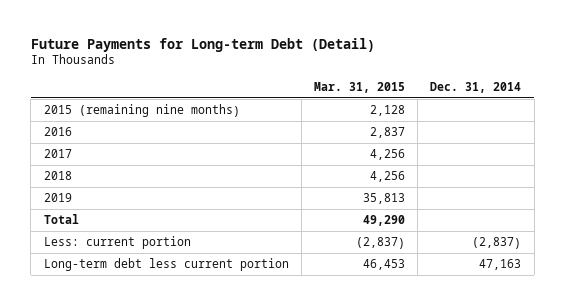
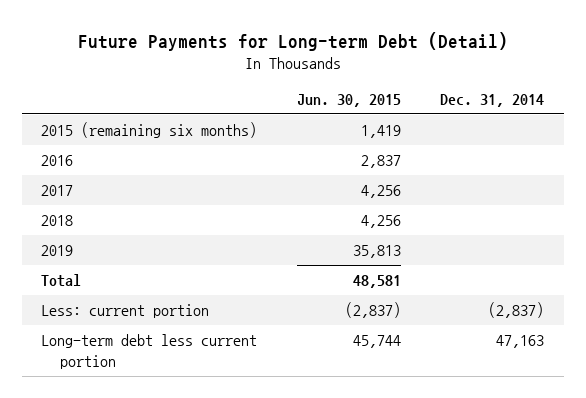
[314,82,406,94] Mar. 31, 2015 -> none
none -> [296,94,401,108] Jun. 30, 2015
[43,104,240,118] 2015 (remaining nine months) -> [41,122,258,139] 2015 (remaining six months)

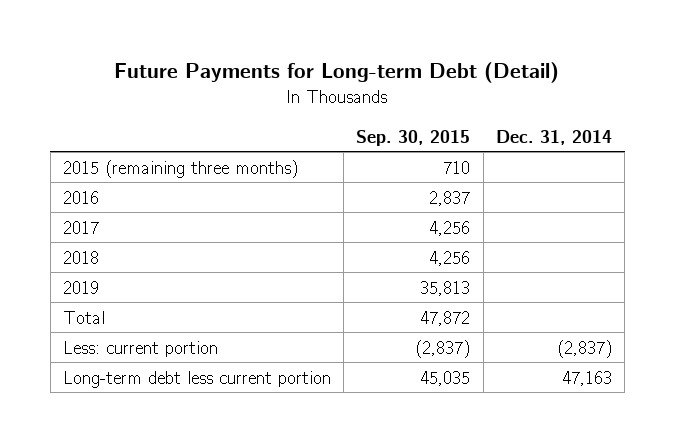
[296,94,401,108] Jun. 30, 2015 -> none
none -> [356,129,471,146] Sep. 30, 2015
[41,122,258,139] 2015 (remaining six months) -> [62,159,298,178] 2015 (remaining three months)

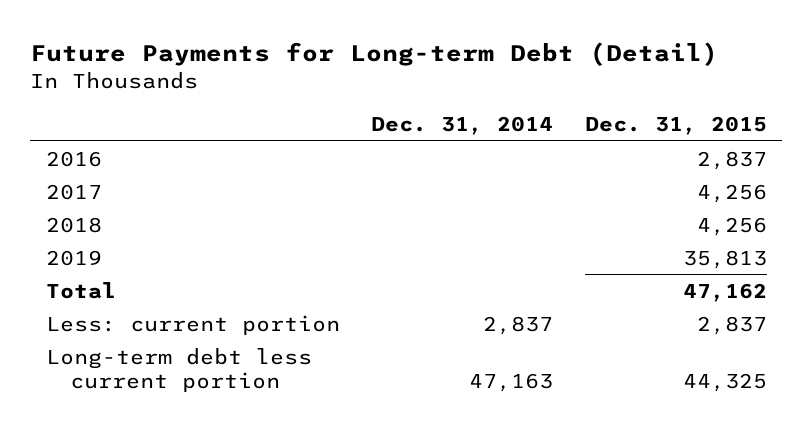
[356,129,471,146] Sep. 30, 2015 -> none
none -> [584,116,767,136] Dec. 31, 2015
[62,159,298,178] 2015 (remaining three months) -> none
[556,339,612,358] (2,837) -> [483,315,554,335] 2,837

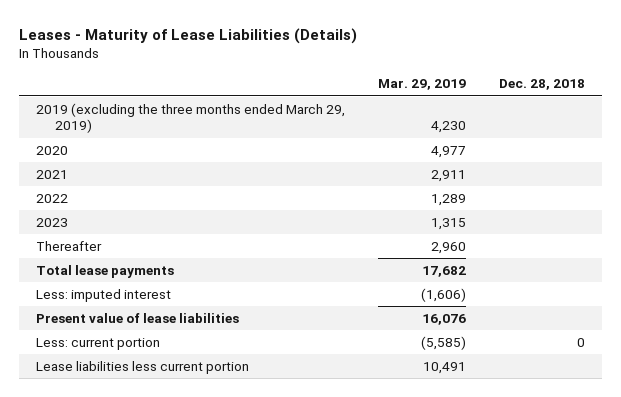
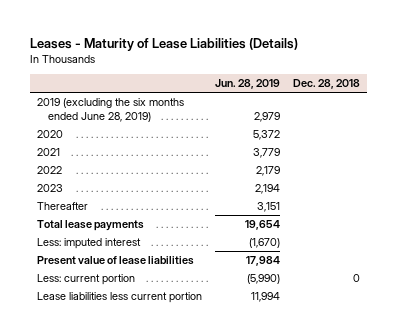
[378,79,467,91] Mar. 29, 2019 -> none
none -> [215,79,281,90] Jun. 28, 2019
[36,102,346,134] 2019 (excluding the three months ended March 29, 2019) -> [36,98,184,122] 2019 (excluding the six months ended June 28, 2019)

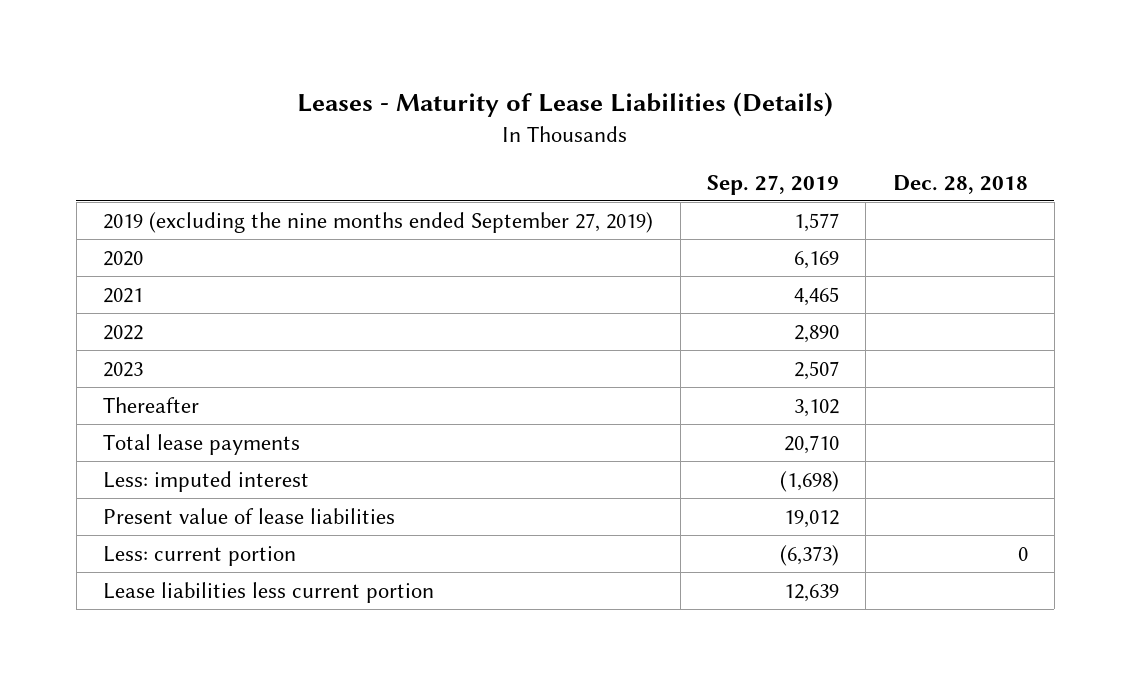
[215,79,281,90] Jun. 28, 2019 -> none
none -> [706,174,839,195] Sep. 27, 2019
[36,98,184,122] 2019 (excluding the six months ended June 28, 2019) -> [103,211,654,233] 2019 (excluding the nine months ended September 27, 2019)

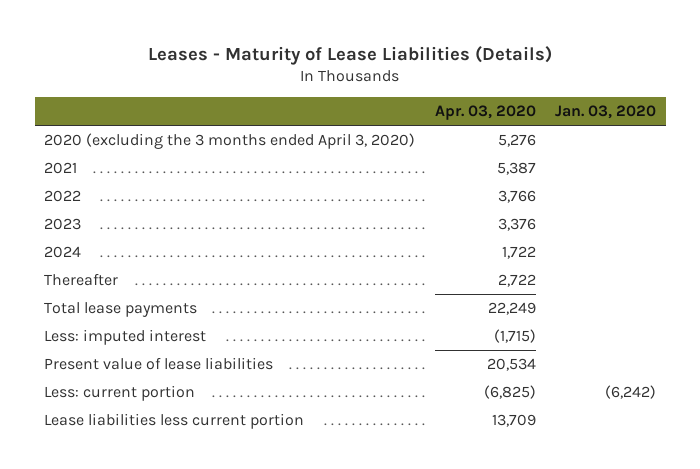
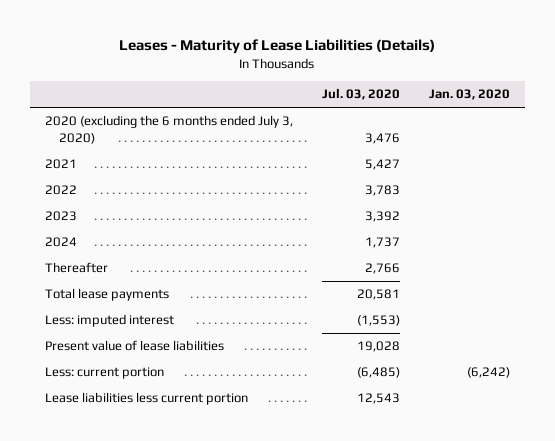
[434,105,536,121] Apr. 03, 2020 -> none
none -> [321,88,400,101] Jul. 03, 2020
[44,132,416,149] 2020 (excluding the 3 months ended April 3, 2020) -> [44,115,293,145] 2020 (excluding the 6 months ended July 3, 2020)

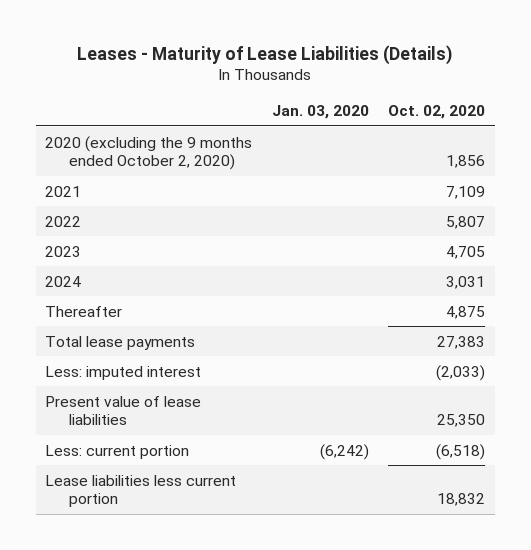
[321,88,400,101] Jul. 03, 2020 -> none
none -> [388,105,486,120] Oct. 02, 2020
[44,115,293,145] 2020 (excluding the 6 months ended July 3, 2020) -> [45,135,253,171] 2020 (excluding the 9 months ended October 2, 2020)

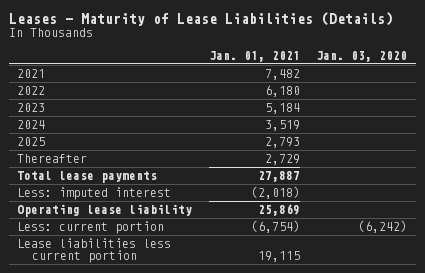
[388,105,486,120] Oct. 02, 2020 -> none
none -> [208,50,300,62] Jan. 01, 2021
[45,135,253,171] 2020 (excluding the 9 months ended October 2, 2020) -> none
none -> [17,136,46,146] 2025
[45,395,202,426] Present value of lease liabilities -> [17,203,193,217] Operating lease liability

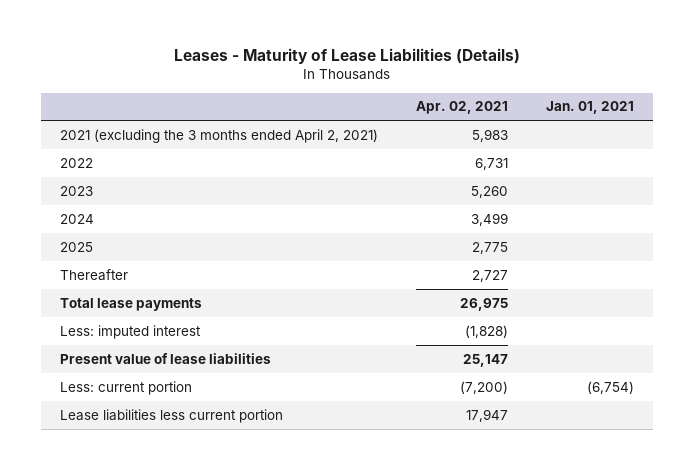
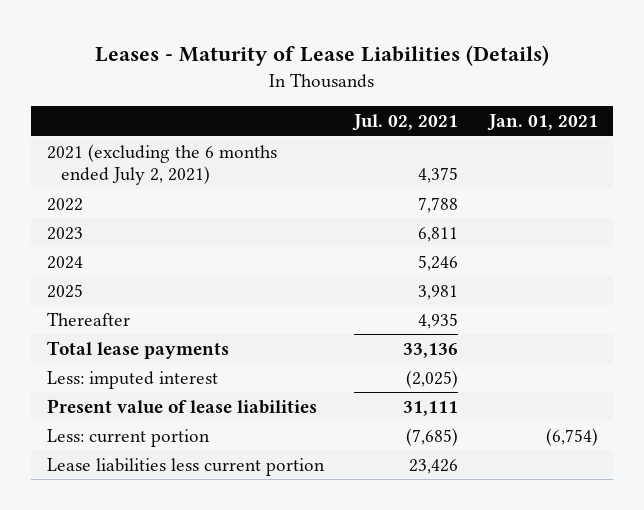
[415,101,508,115] Apr. 02, 2021 -> none
none -> [352,114,459,132] Jul. 02, 2021
[59,128,378,143] 2021 (excluding the 3 months ended April 2, 2021) -> [46,143,277,186] 2021 (excluding the 6 months ended July 2, 2021)

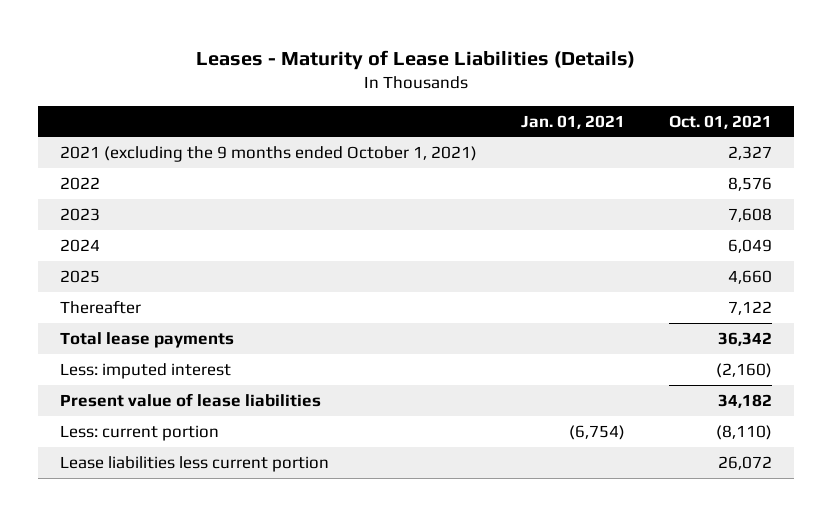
[352,114,459,132] Jul. 02, 2021 -> none
none -> [669,114,773,129] Oct. 01, 2021
[46,143,277,186] 2021 (excluding the 6 months ended July 2, 2021) -> [60,146,478,163] 2021 (excluding the 9 months ended October 1, 2021)

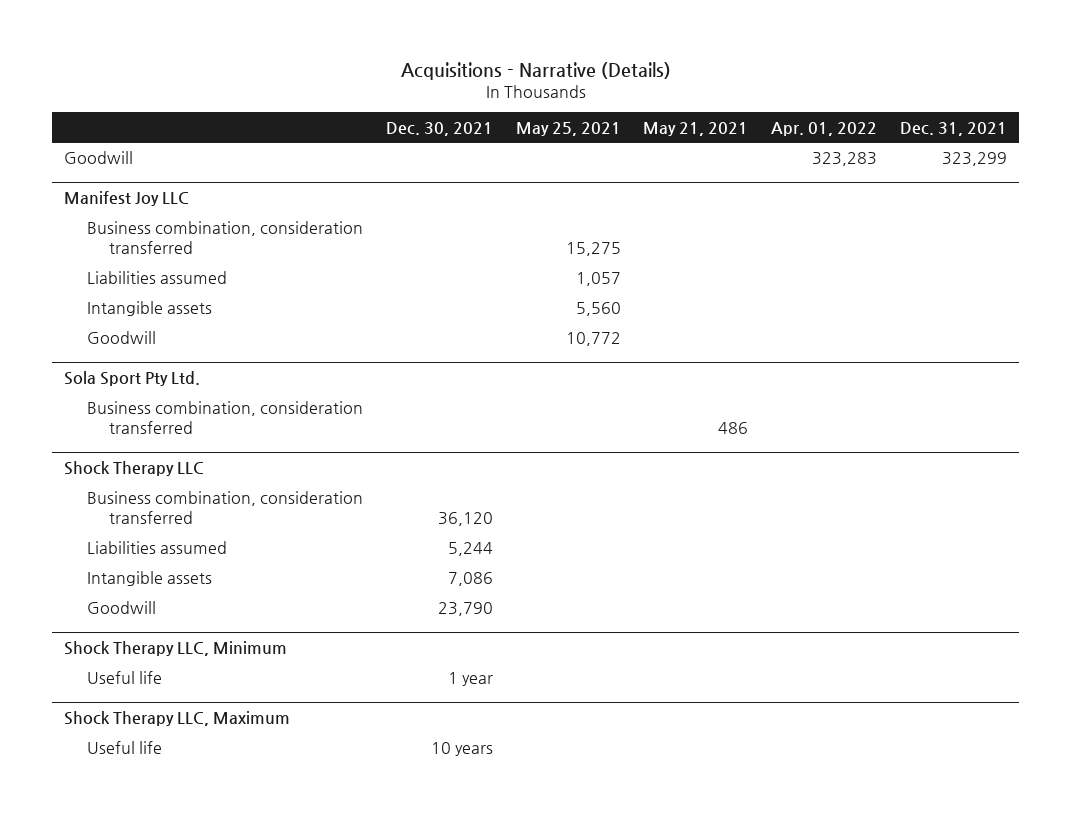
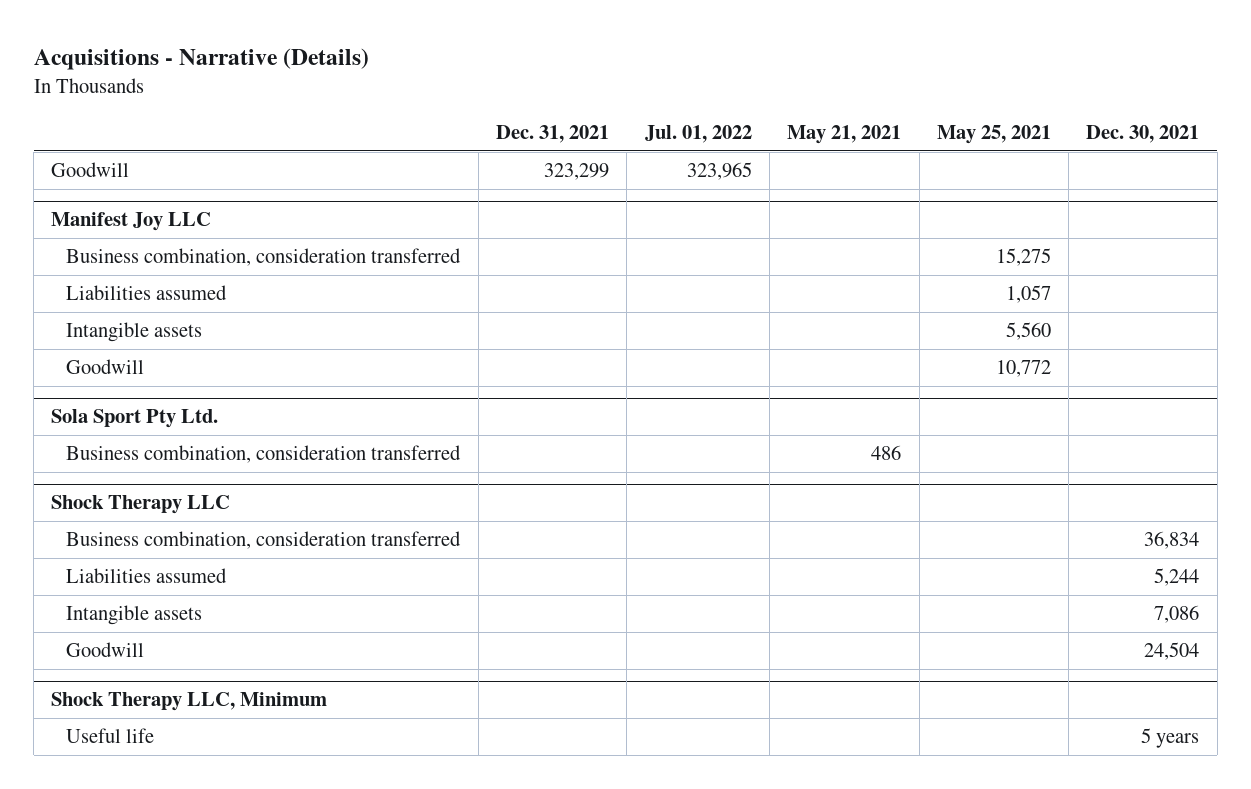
[771,121,878,136] Apr. 01, 2022 -> none
none -> [644,124,752,143] Jul. 01, 2022
[437,512,493,527] 36,120 -> [1144,531,1200,550] 36,834
[437,602,493,617] 23,790 -> [1144,642,1200,661] 24,504
[63,711,290,727] Shock Therapy LLC, Maximum -> none
[86,741,162,755] Useful life -> none
[447,672,493,687] 1 year -> [1141,728,1200,749] 5 years

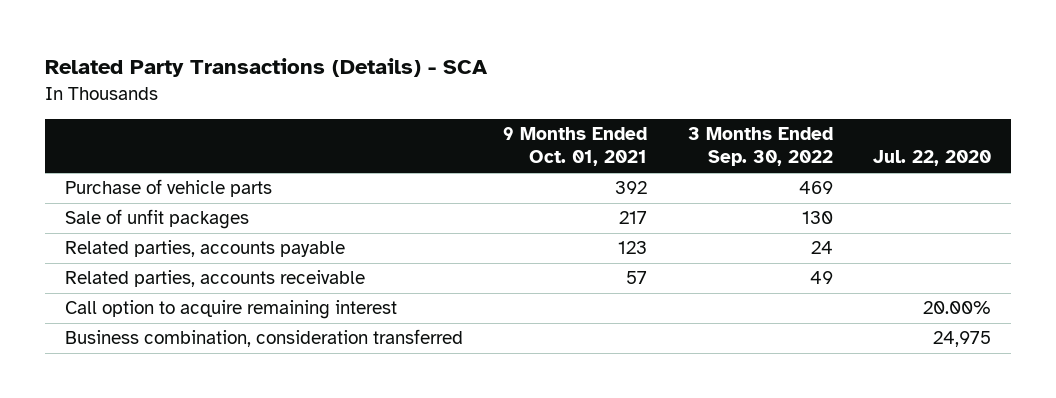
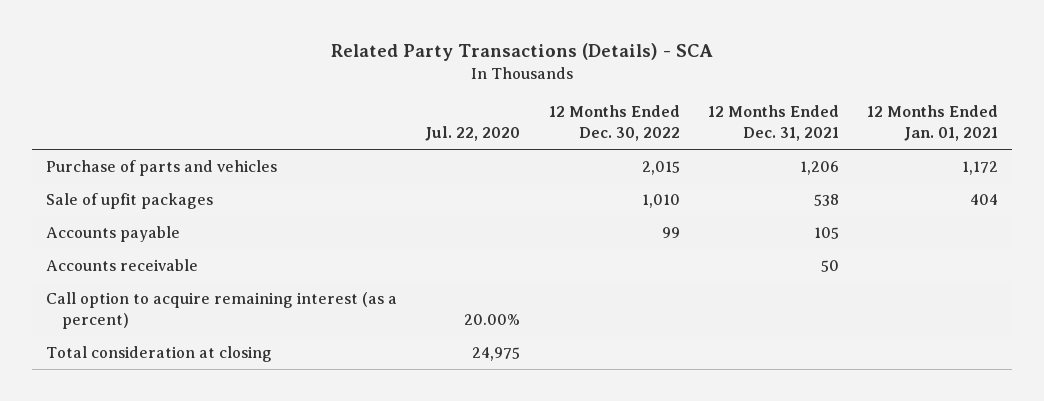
[503,127,648,167] 9 Months Ended Oct. 01, 2021 -> none
[687,127,833,167] 3 Months Ended Sep. 30, 2022 -> none
none -> [548,105,680,141] 12 Months Ended Dec. 30, 2022
none -> [707,105,839,141] 12 Months Ended Dec. 31, 2021
none -> [867,105,999,141] 12 Months Ended Jan. 01, 2021
[64,179,272,198] Purchase of vehicle parts -> [46,160,278,177] Purchase of parts and vehicles
[64,209,249,230] Sale of unfit packages -> [46,193,214,210] Sale of upfit packages
[64,240,345,258] Related parties, accounts payable -> [46,226,181,243] Accounts payable
[64,270,365,288] Related parties, accounts receivable -> [46,259,199,272] Accounts receivable
[64,300,397,320] Call option to acquire remaining interest -> [46,292,398,330] Call option to acquire remaining interest (as a percent)
[64,329,463,348] Business combination, consideration transferred -> [46,346,273,363] Total consideration at closing

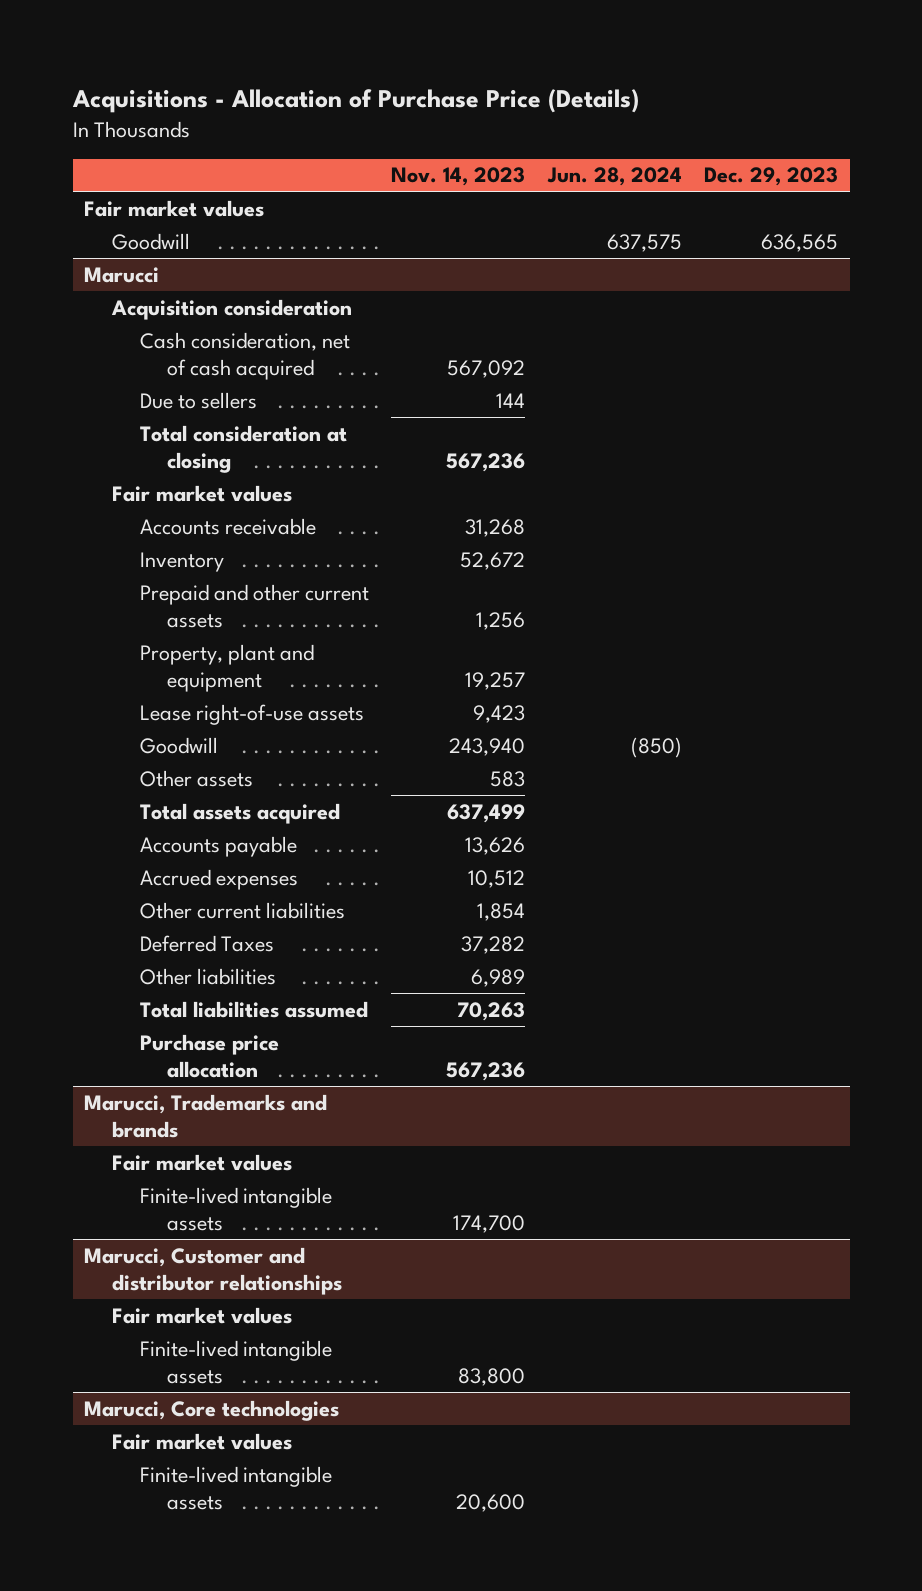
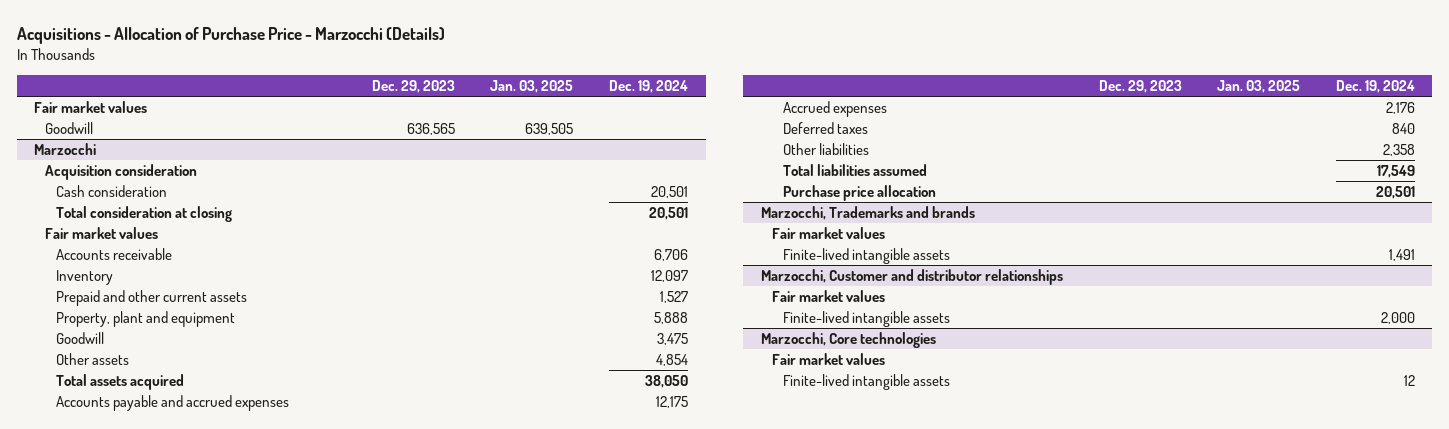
[71,88,639,113] Acquisitions - Allocation of Purchase Price (Details) -> [16,26,445,44] Acquisitions - Allocation of Purchase Price - Marzocchi (Details)
[391,167,526,187] Nov. 14, 2023 -> none
[546,167,682,187] Jun. 28, 2024 -> none
none -> [490,80,574,94] Jan. 03, 2025
none -> [608,80,688,94] Dec. 19, 2024
[84,266,160,283] Marucci -> none
[110,298,352,320] Acquisition consideration -> none
[139,331,350,380] Cash consideration, net of cash acquired -> none
[139,391,257,409] Due to sellers -> none
[139,424,347,473] Total consideration at closing -> none
[111,484,292,502] Fair market values -> none
[139,517,316,535] Accounts receivable -> none
[139,551,224,572] Inventory -> none
[139,583,369,628] Prepaid and other current assets -> none
[139,643,314,692] Property, plant and equipment -> none
[139,703,364,725] Lease right-of-use assets -> none
[139,736,218,754] Goodwill -> none
[139,769,253,787] Other assets -> none
[139,802,340,824] Total assets acquired -> none
[139,835,297,857] Accounts payable -> none
[139,868,298,890] Accrued expenses -> none
[139,901,345,919] Other current liabilities -> none
[139,934,274,952] Deferred Taxes -> none
[139,967,276,985] Other liabilities -> none
[139,1000,368,1018] Total liabilities assumed -> none
[139,1033,279,1078] Purchase price allocation -> none
none -> [34,143,97,156] Marzocchi
none -> [45,164,198,181] Acquisition consideration
none -> [56,185,168,198] Cash consideration
none -> [56,206,233,223] Total consideration at closing
none -> [45,227,159,240] Fair market values
none -> [56,248,173,261] Accounts receivable
none -> [56,270,114,286] Inventory
none -> [56,290,248,307] Prepaid and other current assets
none -> [56,311,236,328] Property, plant and equipment
none -> [56,332,105,345] Goodwill
none -> [56,353,130,366] Other assets
none -> [56,374,185,391] Total assets acquired
none -> [56,395,290,412] Accounts payable and accrued expenses
none -> [783,101,888,118] Accrued expenses
none -> [783,122,869,135] Deferred taxes
none -> [783,143,870,156] Other liabilities
none -> [783,164,928,177] Total liabilities assumed
none -> [783,185,937,202] Purchase price allocation
[84,1093,328,1138] Marucci, Trademarks and brands -> [761,206,976,221] Marzocchi, Trademarks and brands
[84,1246,342,1295] Marucci, Customer and distributor relationships -> [761,269,1064,286] Marzocchi, Customer and distributor relationships
[84,1399,340,1421] Marucci, Core technologies -> [761,332,937,349] Marzocchi, Core technologies

